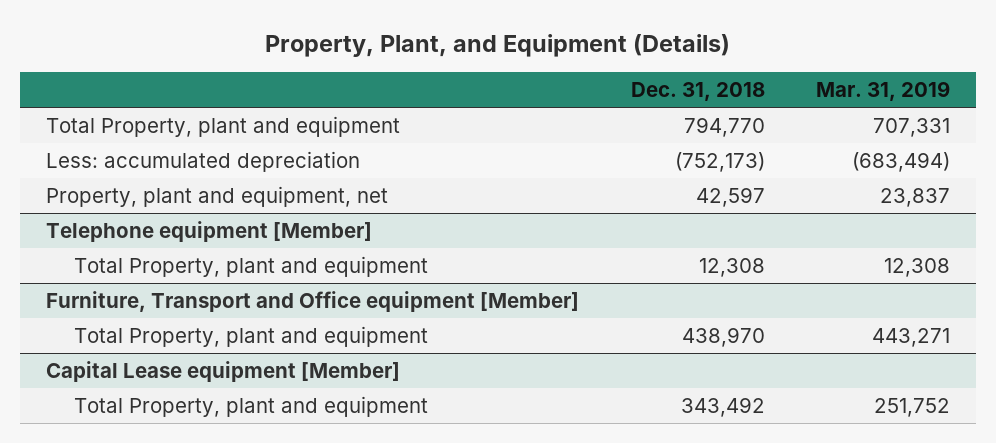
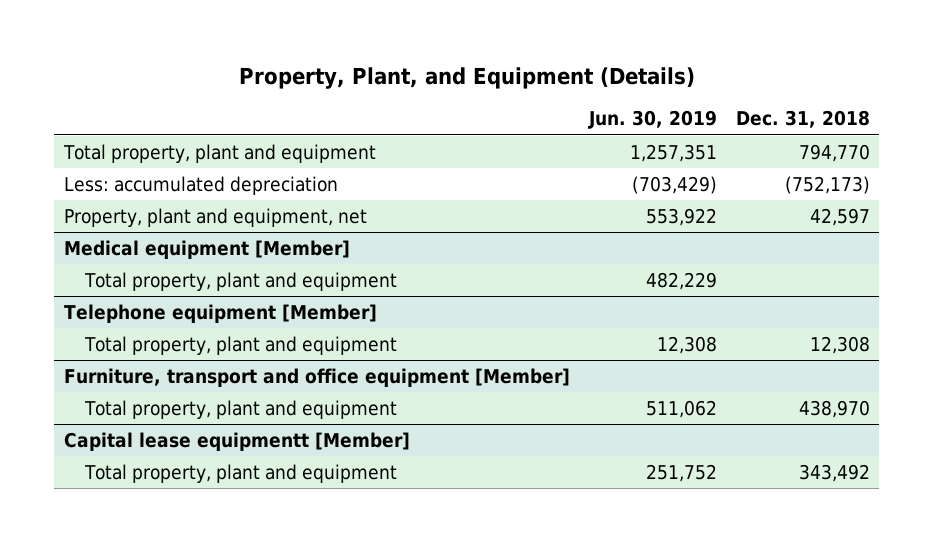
[816,81,951,102] Mar. 31, 2019 -> none
none -> [587,110,717,130] Jun. 30, 2019
[45,115,400,137] Total Property, plant and equipment -> [62,144,376,164] Total property, plant and equipment
none -> [63,240,350,260] Medical equipment [Member]
none -> [84,272,398,292] Total property, plant and equipment
[74,255,429,277] Total Property, plant and equipment -> [84,336,398,356] Total property, plant and equipment
[45,290,579,312] Furniture, Transport and Office equipment [Member] -> [63,368,570,388] Furniture, transport and office equipment [Member]
[74,325,429,347] Total Property, plant and equipment -> [84,400,398,420] Total property, plant and equipment
[45,360,400,382] Capital Lease equipment [Member] -> [63,432,410,452] Capital lease equipmentt [Member]
[74,395,429,417] Total Property, plant and equipment -> [84,464,398,484] Total property, plant and equipment

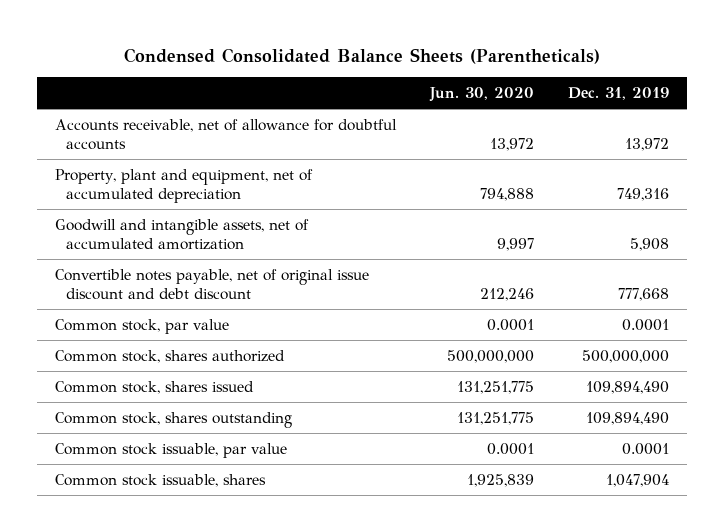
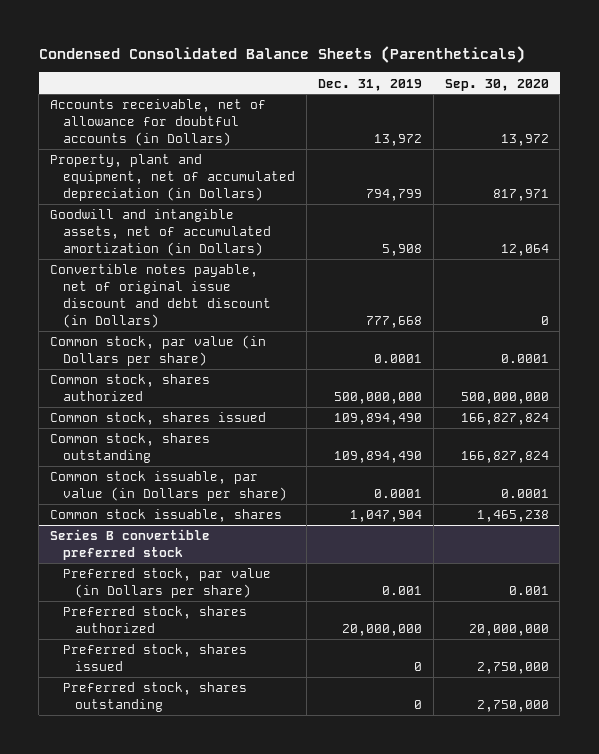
[428,87,534,103] Jun. 30, 2020 -> none
none -> [444,78,549,91] Sep. 30, 2020
[54,118,397,151] Accounts receivable, net of allowance for doubtful accounts -> [50,99,267,146] Accounts receivable, net of allowance for doubtful accounts (in Dollars)
[54,168,313,204] Property, plant and equipment, net of accumulated depreciation -> [50,154,295,201] Property, plant and equipment, net of accumulated depreciation (in Dollars)
[617,188,670,202] 749,316 -> [365,188,422,201] 794,799
[54,218,309,251] Goodwill and intangible assets, net of accumulated amortization -> [50,209,271,256] Goodwill and intangible assets, net of accumulated amortization (in Dollars)
[54,268,369,301] Convertible notes payable, net of original issue discount and debt discount -> [50,264,271,328] Convertible notes payable, net of original issue discount and debt discount (in Dollars)
[54,318,229,334] Common stock, par value -> [50,335,267,367] Common stock, par value (in Dollars per share)
[54,442,287,458] Common stock issuable, par value -> [50,471,287,502] Common stock issuable, par value (in Dollars per share)
none -> [50,529,211,561] Series B convertible preferred stock
none -> [62,568,271,599] Preferred stock, par value (in Dollars per share)
none -> [62,606,247,634] Preferred stock, shares authorized
none -> [62,644,247,672] Preferred stock, shares issued
none -> [62,682,247,713] Preferred stock, shares outstanding

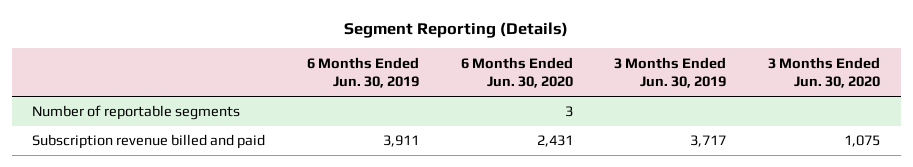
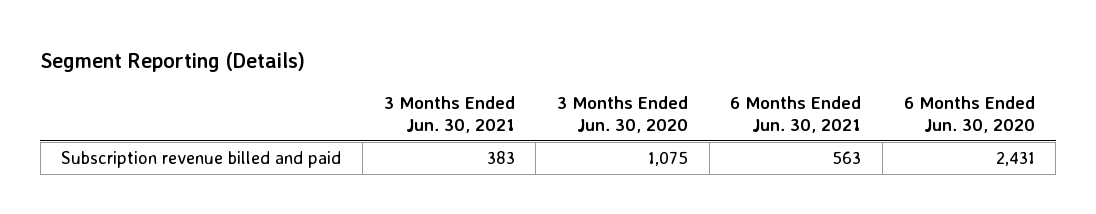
[307,56,420,89] 6 Months Ended Jun. 30, 2019 -> none
[614,56,727,89] 3 Months Ended Jun. 30, 2019 -> none
none -> [383,95,515,133] 3 Months Ended Jun. 30, 2021
none -> [730,95,862,133] 6 Months Ended Jun. 30, 2021
[32,105,241,121] Number of reportable segments -> none

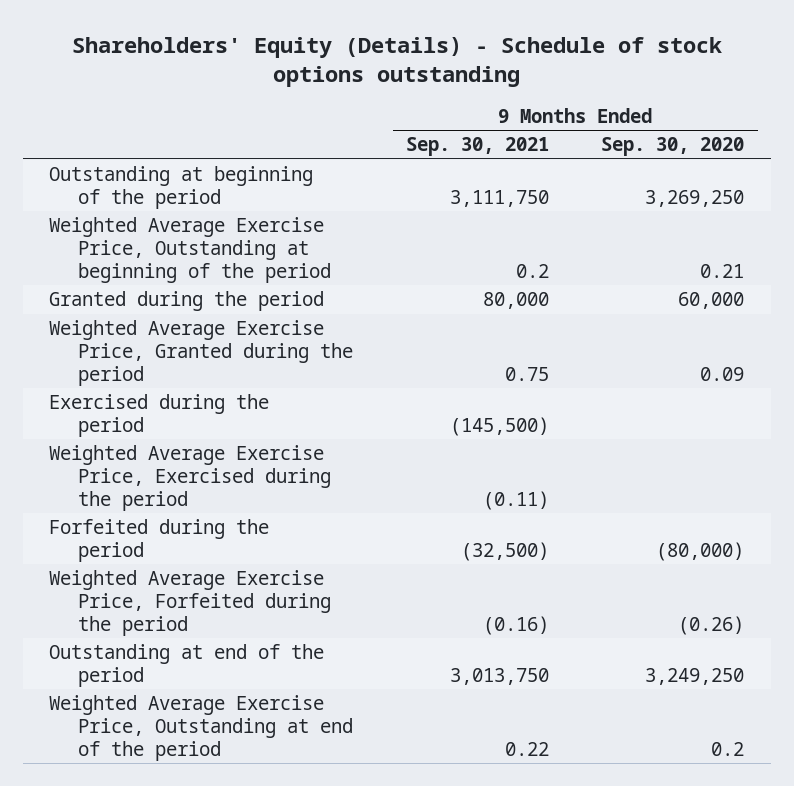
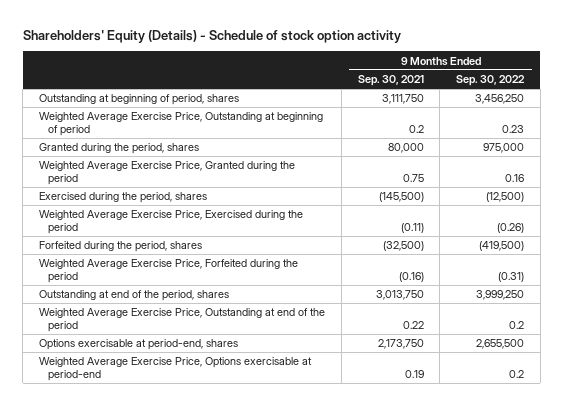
[71,36,722,88] Shareholders' Equity (Details) - Schedule of stock options outstanding -> [22,30,401,44] Shareholders' Equity (Details) - Schedule of stock option activity
[601,137,745,157] Sep. 30, 2020 -> none
none -> [456,75,526,87] Sep. 30, 2022
[49,166,314,209] Outstanding at beginning of the period -> [38,94,239,106] Outstanding at beginning of period, shares
[49,217,332,283] Weighted Average Exercise Price, Outstanding at beginning of the period -> [38,112,323,137] Weighted Average Exercise Price, Outstanding at beginning of period
[49,291,325,312] Granted during the period -> [38,143,199,155] Granted during the period, shares
[49,394,270,437] Exercised during the period -> [38,192,207,204] Exercised during the period, shares
[49,519,270,562] Forfeited during the period -> [38,241,202,253] Forfeited during the period, shares
[49,644,325,687] Outstanding at end of the period -> [38,290,229,302] Outstanding at end of the period, shares
none -> [38,339,238,351] Options exercisable at period-end, shares
none -> [38,357,312,382] Weighted Average Exercise Price, Options exercisable at period-end

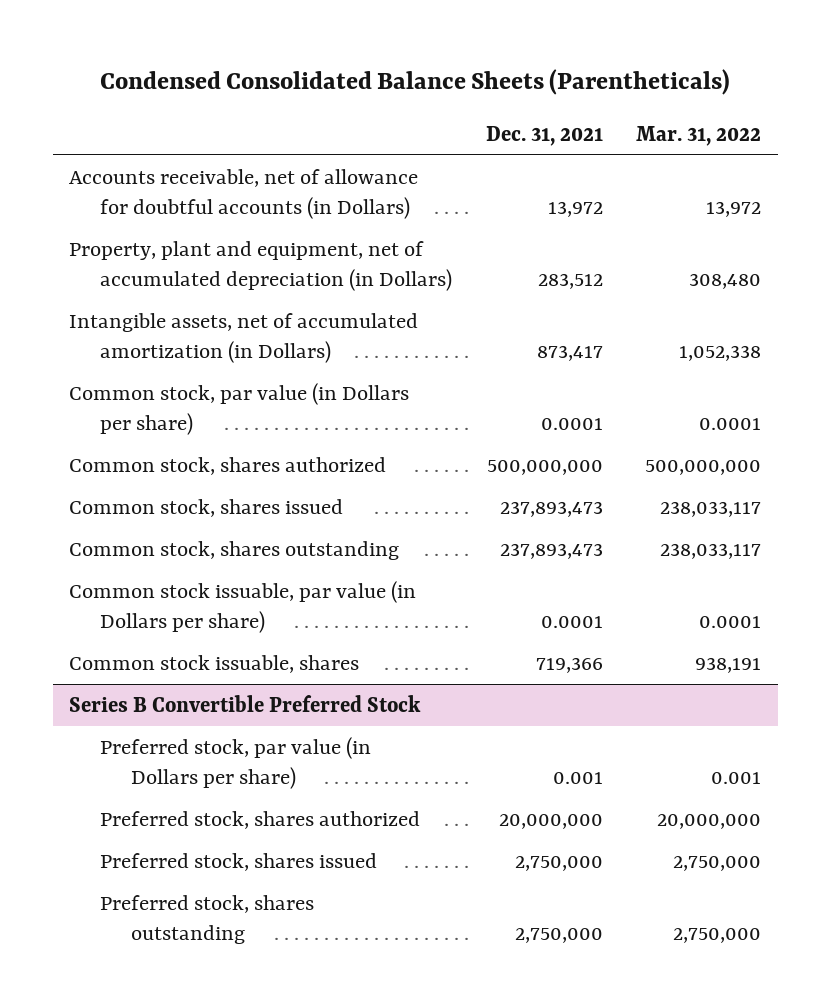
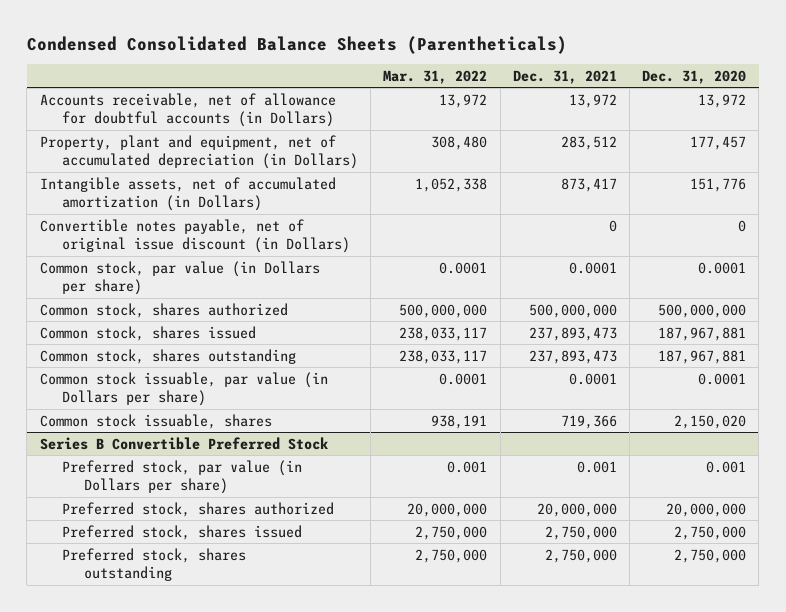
none -> [642,70,747,85] Dec. 31, 2020
none -> [39,218,351,254] Convertible notes payable, net of original issue discount (in Dollars)

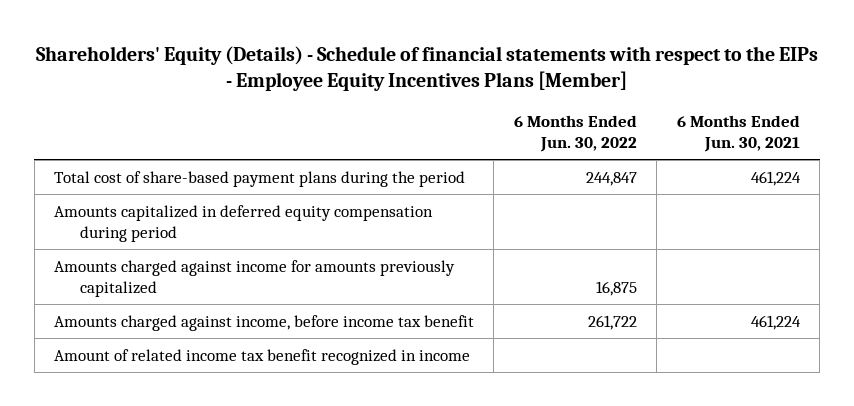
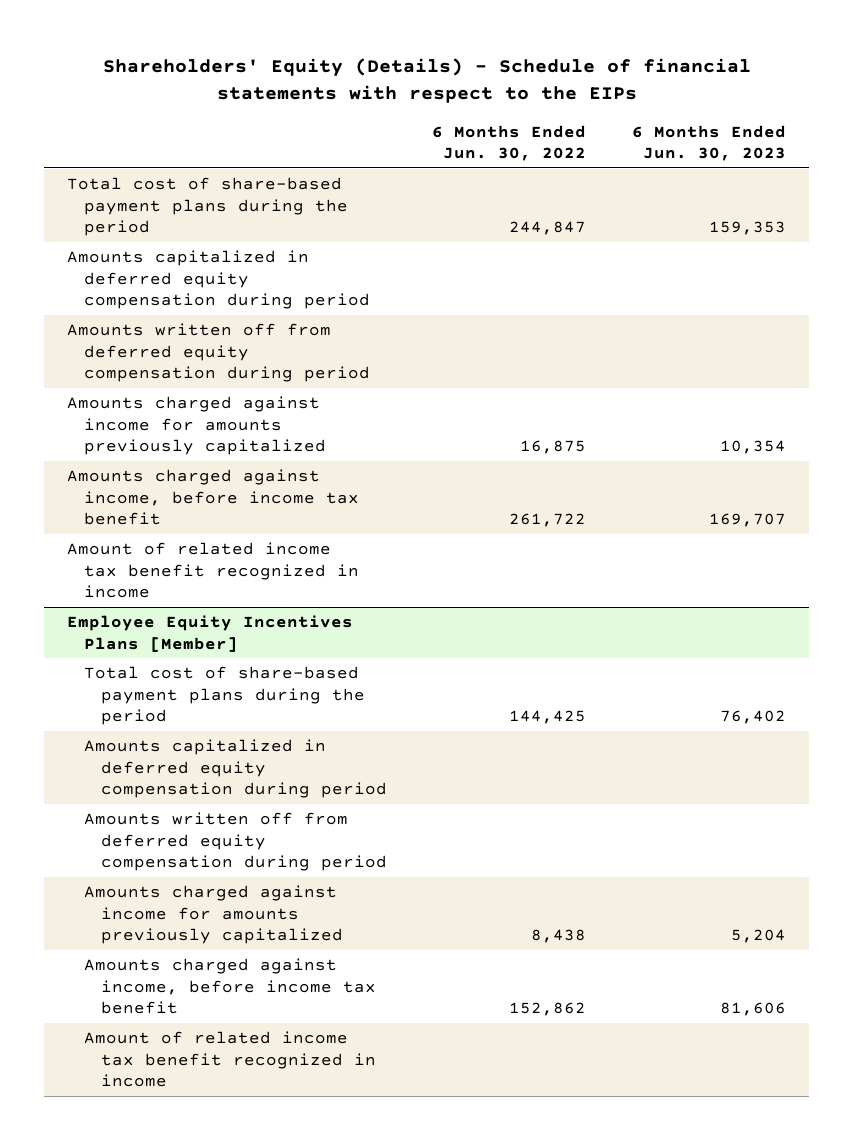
[35,45,818,92] Shareholders' Equity (Details) - Schedule of financial statements with respect to the EIPs - Employee Equity Incentives Plans [Member] -> [102,57,751,104] Shareholders' Equity (Details) - Schedule of financial statements with respect to the EIPs
[676,115,800,152] 6 Months Ended Jun. 30, 2021 -> none
none -> [631,124,786,162] 6 Months Ended Jun. 30, 2023
none -> [67,323,371,383] Amounts written off from deferred equity compensation during period
none -> [67,615,354,652] Employee Equity Incentives Plans [Member]
none -> [84,666,366,726] Total cost of share-based payment plans during the period
none -> [84,739,388,799] Amounts capitalized in deferred equity compensation during period
none -> [84,812,388,872] Amounts written off from deferred equity compensation during period
none -> [84,885,344,945] Amounts charged against income for amounts previously capitalized
none -> [84,958,377,1015] Amounts charged against income, before income tax benefit
none -> [84,1031,377,1088] Amount of related income tax benefit recognized in income

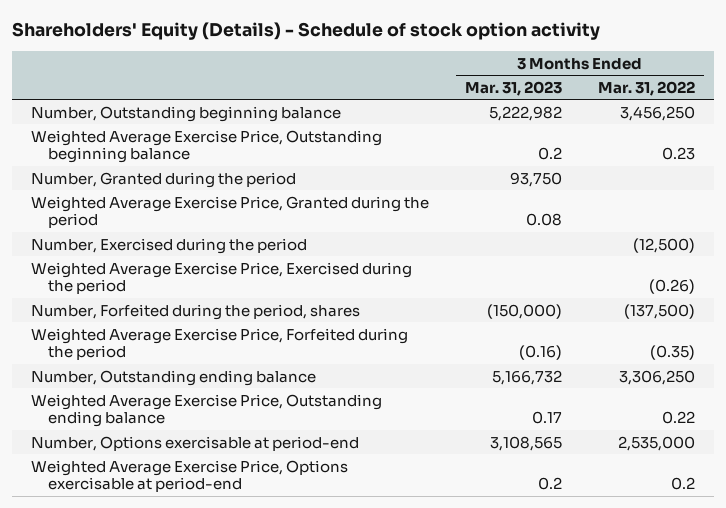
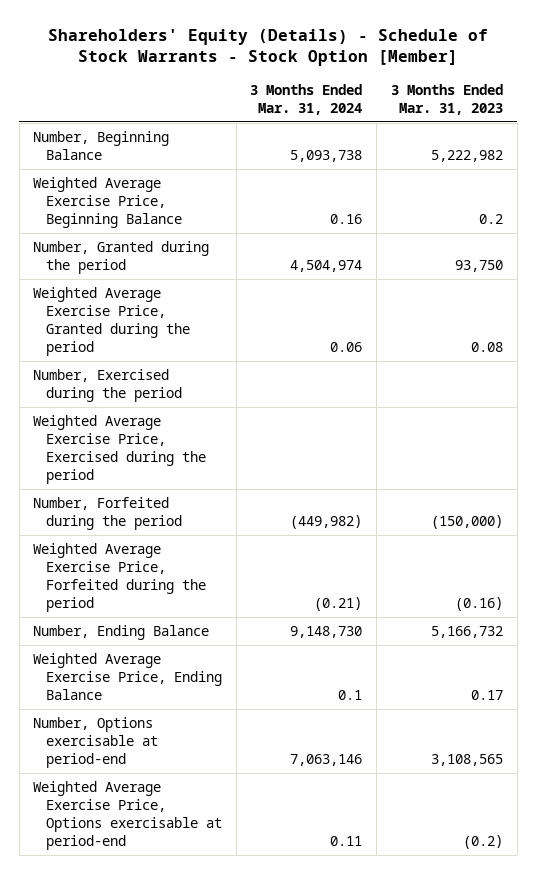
[12,21,601,40] Shareholders' Equity (Details) - Schedule of stock option activity -> [48,28,489,67] Shareholders' Equity (Details) - Schedule of Stock Warrants - Stock Option [Member]
[598,80,696,96] Mar. 31, 2022 -> none
none -> [250,83,363,115] 3 Months Ended Mar. 31, 2024
[30,105,341,122] Number, Outstanding beginning balance -> [33,130,170,160] Number, Beginning Balance
[30,129,382,164] Weighted Average Exercise Price, Outstanding beginning balance -> [33,176,182,228] Weighted Average Exercise Price, Beginning Balance
[30,303,360,320] Number, Forfeited during the period, shares -> [33,496,182,530] Number, Forfeited during the period
[30,369,316,386] Number, Outstanding ending balance -> [33,624,210,640] Number, Ending Balance
[30,393,382,428] Weighted Average Exercise Price, Outstanding ending balance -> [33,652,222,700] Weighted Average Exercise Price, Ending Balance
[537,477,562,491] 0.2 -> [462,834,503,849] (0.2)

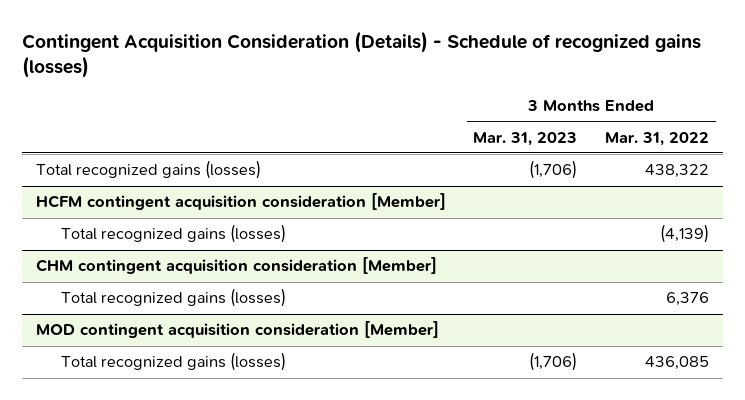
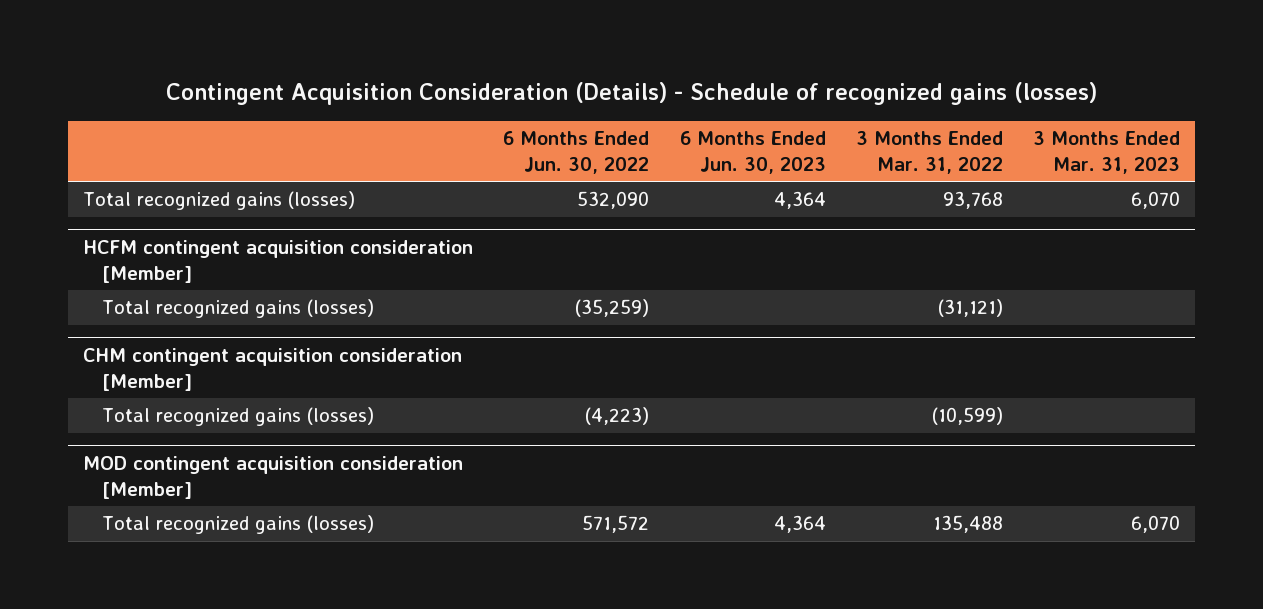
none -> [503,131,650,174] 6 Months Ended Jun. 30, 2022
none -> [679,131,826,174] 6 Months Ended Jun. 30, 2023
[529,160,578,180] (1,706) -> [1130,191,1180,210] 6,070
[645,164,710,179] 438,322 -> [942,191,1003,210] 93,768
[660,224,710,244] (4,139) -> [937,299,1003,318] (31,121)
[666,292,710,307] 6,376 -> [931,407,1003,426] (10,599)
[529,352,578,372] (1,706) -> [1130,515,1180,534] 6,070
[645,356,710,371] 436,085 -> [932,515,1003,534] 135,488

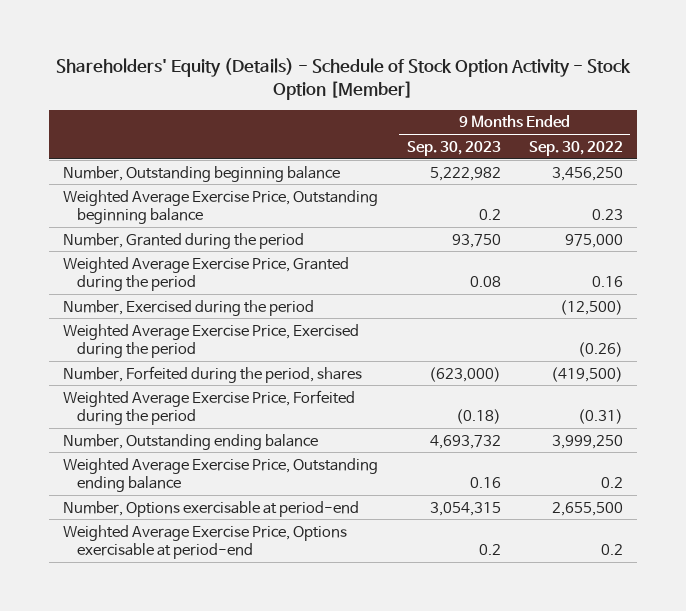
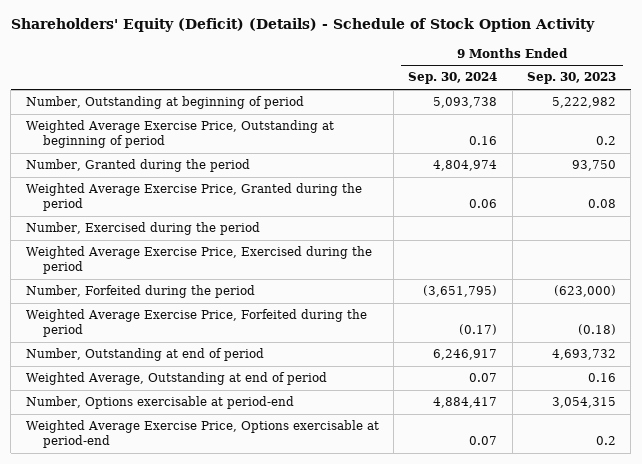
[56,57,632,100] Shareholders' Equity (Details) - Schedule of Stock Option Activity - Stock Option [Member] -> [10,18,595,33] Shareholders' Equity (Deficit) (Details) - Schedule of Stock Option Activity
[529,140,624,156] Sep. 30, 2022 -> none
none -> [408,72,498,85] Sep. 30, 2024
[62,165,340,182] Number, Outstanding beginning balance -> [25,96,304,110] Number, Outstanding at beginning of period
[62,189,378,224] Weighted Average Exercise Price, Outstanding beginning balance -> [25,120,334,149] Weighted Average Exercise Price, Outstanding at beginning of period
[62,365,362,383] Number, Forfeited during the period, shares -> [25,285,255,299] Number, Forfeited during the period
[62,433,318,450] Number, Outstanding ending balance -> [25,348,264,362] Number, Outstanding at end of period
[62,457,378,492] Weighted Average Exercise Price, Outstanding ending balance -> [25,372,327,386] Weighted Average, Outstanding at end of period

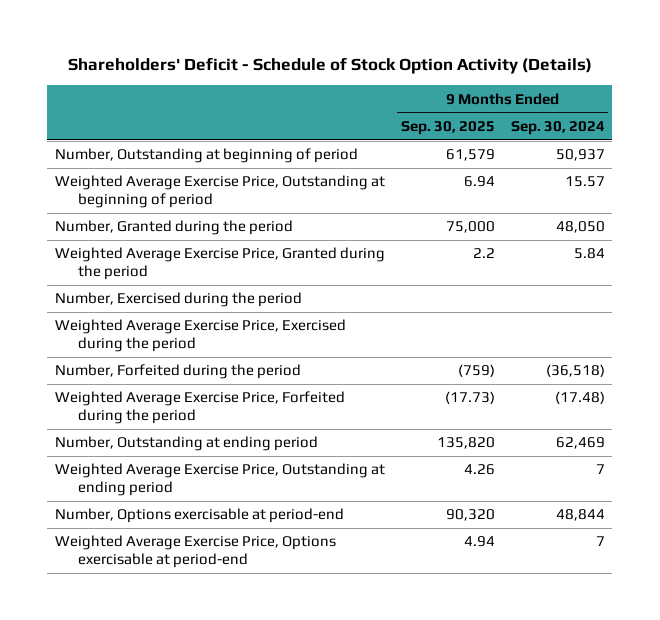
[10,18,595,33] Shareholders' Equity (Deficit) (Details) - Schedule of Stock Option Activity -> [67,57,592,75] Shareholders' Deficit - Schedule of Stock Option Activity (Details)
[526,72,616,85] Sep. 30, 2023 -> none
none -> [400,121,495,136] Sep. 30, 2025
[433,97,498,109] 5,093,738 -> [555,149,605,162] 50,937
[469,136,498,146] 0.16 -> [564,176,605,188] 15.57
[433,160,498,172] 4,804,974 -> [555,221,605,234] 48,050
[469,199,498,209] 0.06 -> [573,248,605,260] 5.84
[423,285,498,298] (3,651,795) -> [545,364,605,378] (36,518)
[459,324,498,336] (0.17) -> [554,391,605,405] (17.48)
[25,348,264,362] Number, Outstanding at end of period -> [55,436,319,452] Number, Outstanding at ending period
[433,349,498,361] 6,246,917 -> [555,437,605,450] 62,469
[25,372,327,386] Weighted Average, Outstanding at end of period -> [55,463,386,496] Weighted Average Exercise Price, Outstanding at ending period
[469,373,498,383] 0.07 -> [595,464,605,475] 7
[433,397,498,409] 4,884,417 -> [555,509,605,522] 48,844
[469,436,498,446] 0.07 -> [595,536,605,547] 7

